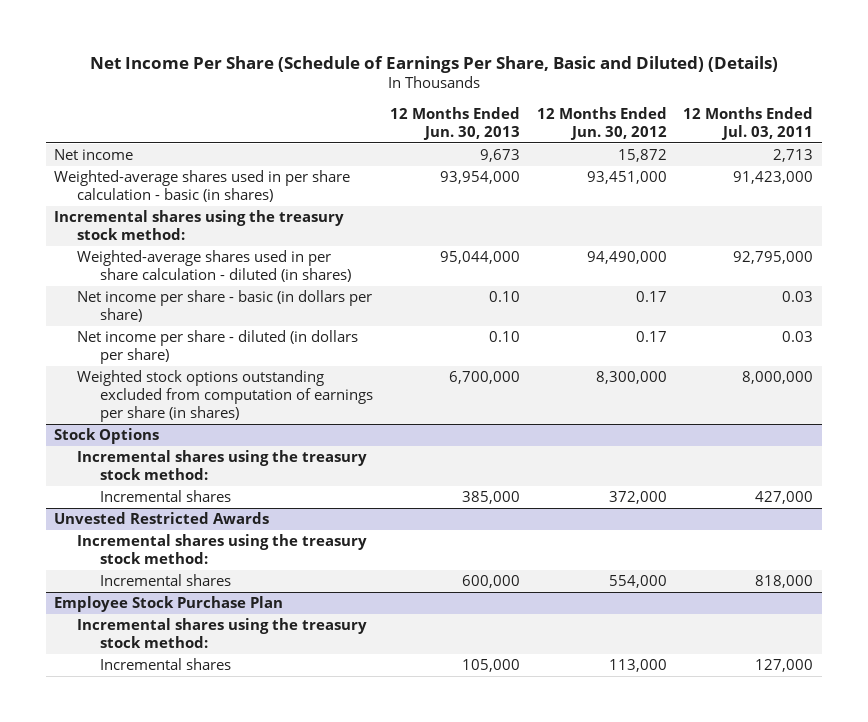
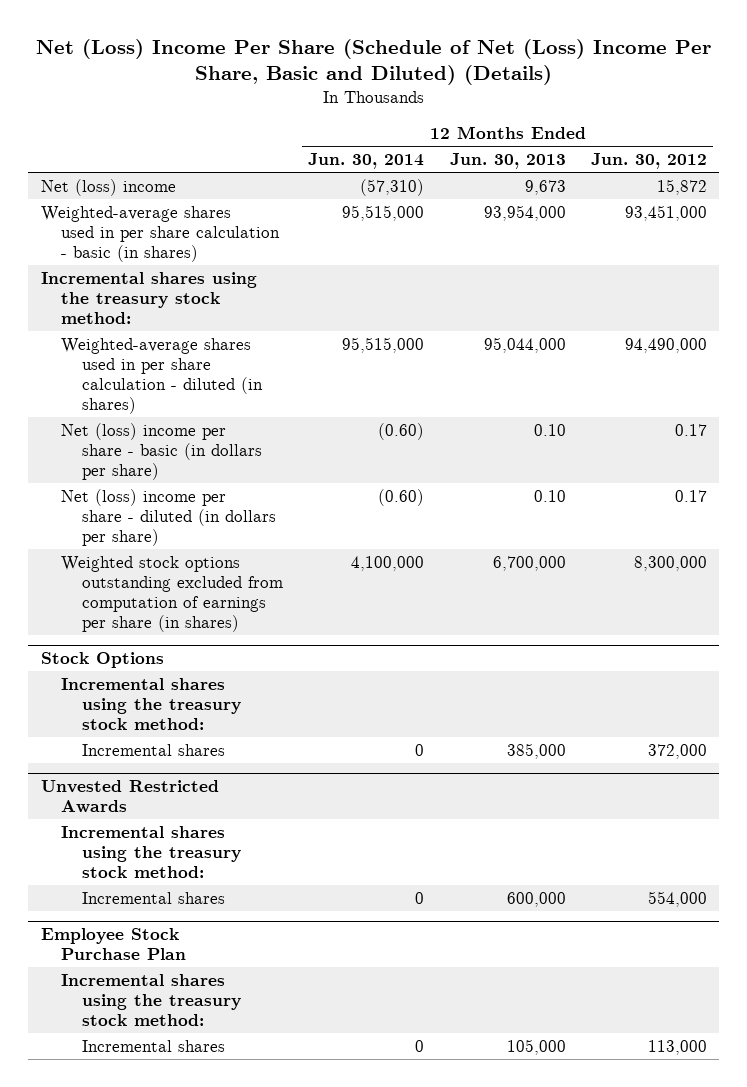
[89,55,778,73] Net Income Per Share (Schedule of Earnings Per Share, Basic and Diluted) (Details) -> [35,39,711,86] Net (Loss) Income Per Share (Schedule of Net (Loss) Income Per Share, Basic and Diluted) (Details)
[683,107,814,141] 12 Months Ended Jul. 03, 2011 -> none
none -> [308,152,425,169] Jun. 30, 2014
[54,149,134,161] Net income -> [40,178,176,196] Net (loss) income
[77,290,373,323] Net income per share - basic (in dollars per share) -> [61,422,263,480] Net (loss) income per share - basic (in dollars per share)
[77,330,359,365] Net income per share - diluted (in dollars per share) -> [61,488,277,546] Net (loss) income per share - diluted (in dollars per share)

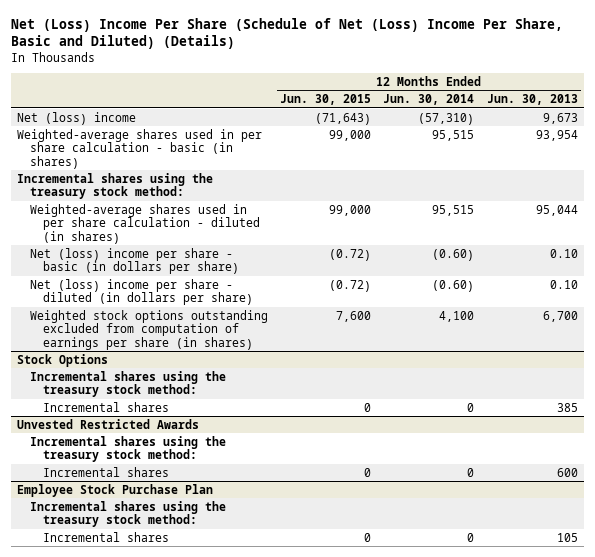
[590,152,707,169] Jun. 30, 2012 -> none
none -> [280,94,372,106] Jun. 30, 2015
[342,204,425,221] 95,515,000 -> [432,129,475,141] 95,515
[483,204,566,221] 93,954,000 -> [535,129,578,141] 93,954
[342,336,425,353] 95,515,000 -> [432,204,475,216] 95,515
[483,336,566,353] 95,044,000 -> [535,204,578,216] 95,044
[351,555,425,571] 4,100,000 -> [439,310,475,322] 4,100
[492,555,566,571] 6,700,000 -> [542,310,578,322] 6,700
[506,742,566,759] 385,000 -> [556,402,578,412] 385
[506,891,566,907] 600,000 -> [556,467,578,477] 600
[506,1038,566,1055] 105,000 -> [556,532,578,542] 105

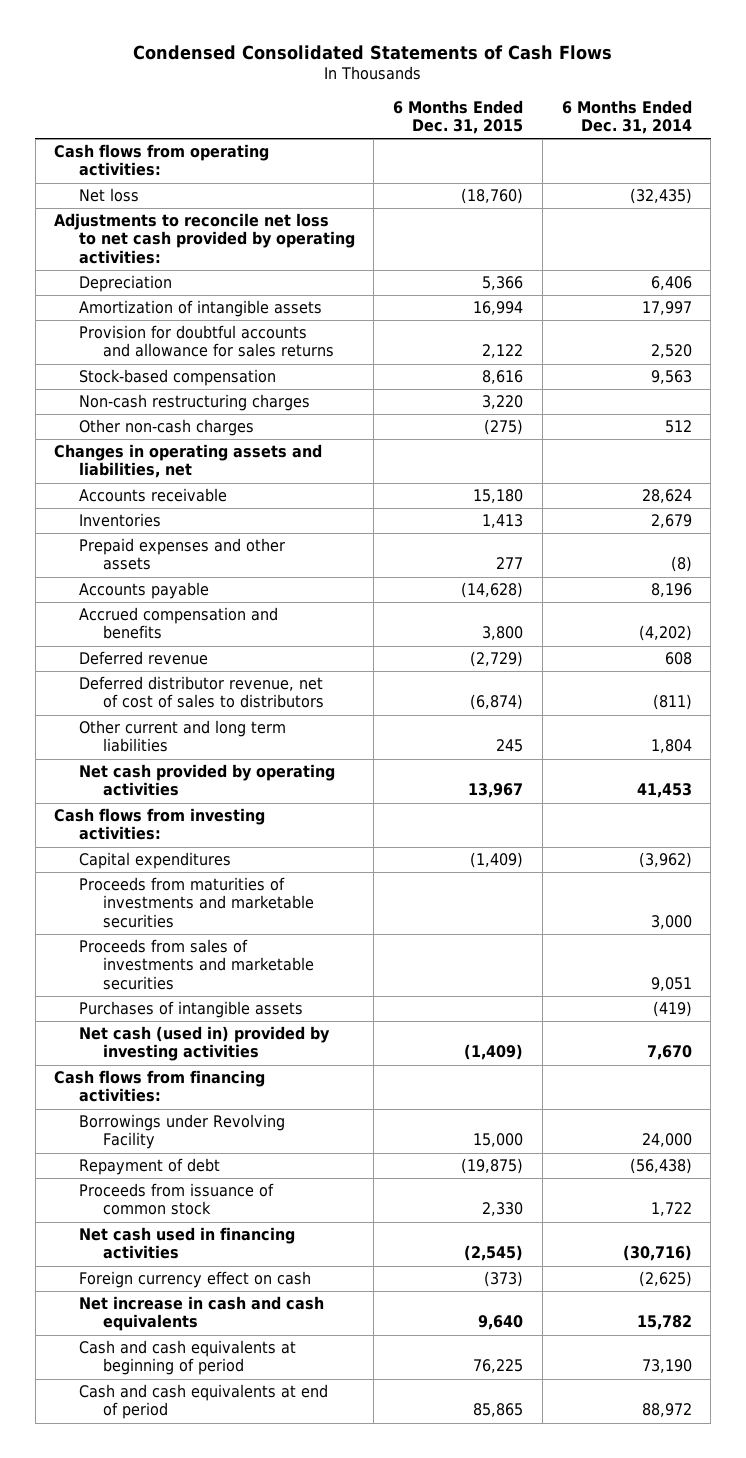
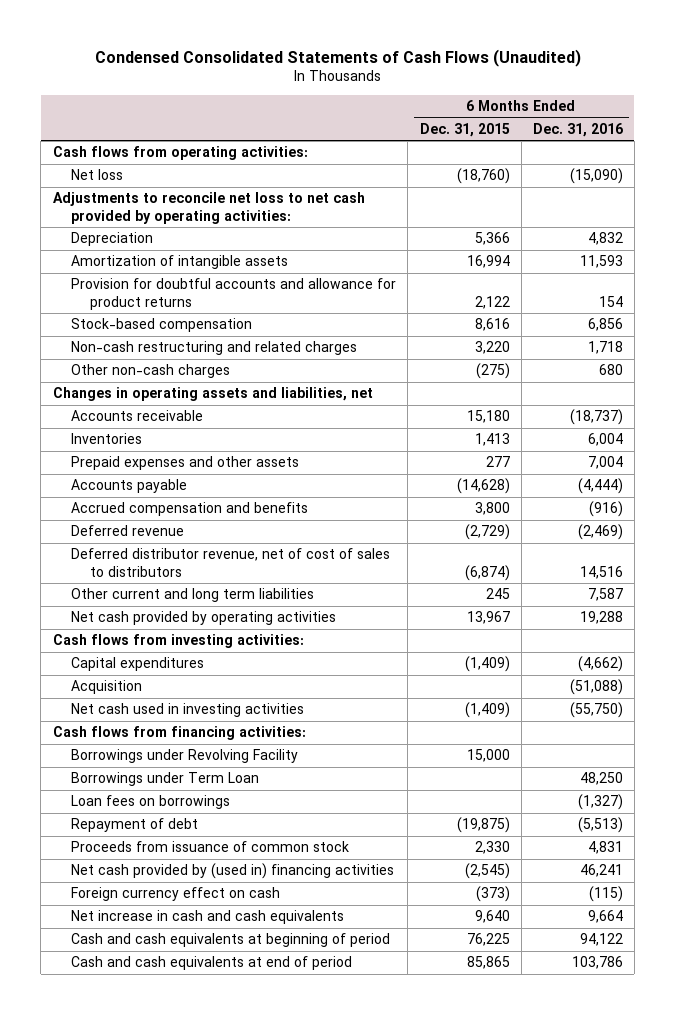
[132,44,612,60] Condensed Consolidated Statements of Cash Flows -> [94,48,581,67] Condensed Consolidated Statements of Cash Flows (Unaudited)
[561,99,692,135] 6 Months Ended Dec. 31, 2014 -> none
none -> [532,122,623,137] Dec. 31, 2016
[78,325,335,358] Provision for doubtful accounts and allowance for sales returns -> [71,278,397,310] Provision for doubtful accounts and allowance for product returns
[78,394,310,412] Non-cash restructuring charges -> [71,341,358,356] Non-cash restructuring and related charges
[78,877,315,928] Proceeds from maturities of investments and marketable securities -> none
[78,939,315,990] Proceeds from sales of investments and marketable securities -> none
[78,1001,303,1019] Purchases of intangible assets -> none
none -> [71,680,143,695] Acquisition
[78,1026,330,1062] Net cash (used in) provided by investing activities -> [71,703,305,718] Net cash used in investing activities
none -> [71,772,260,787] Borrowings under Term Loan
none -> [71,795,231,810] Loan fees on borrowings
[78,1227,295,1260] Net cash used in financing activities -> [71,863,395,880] Net cash provided by (used in) financing activities

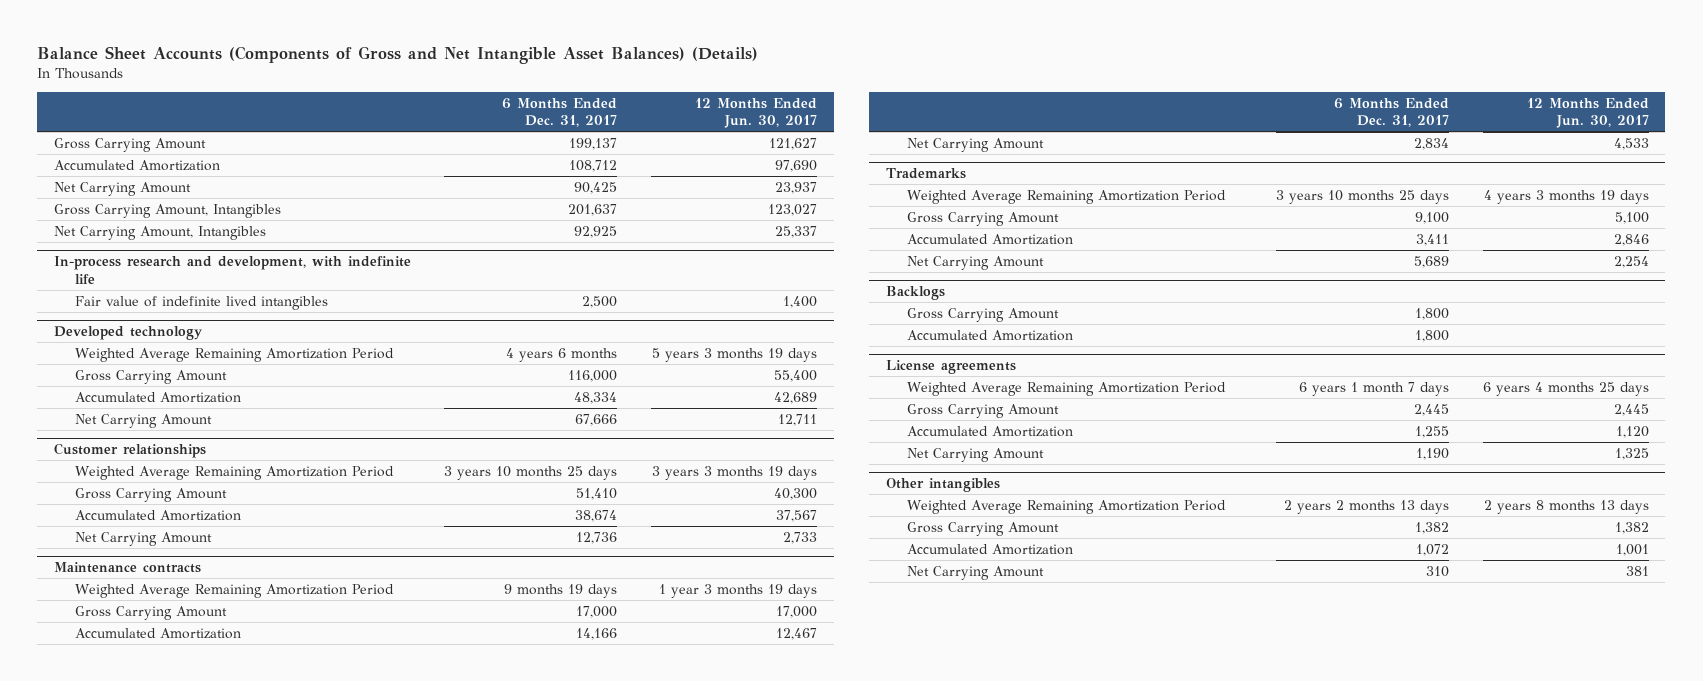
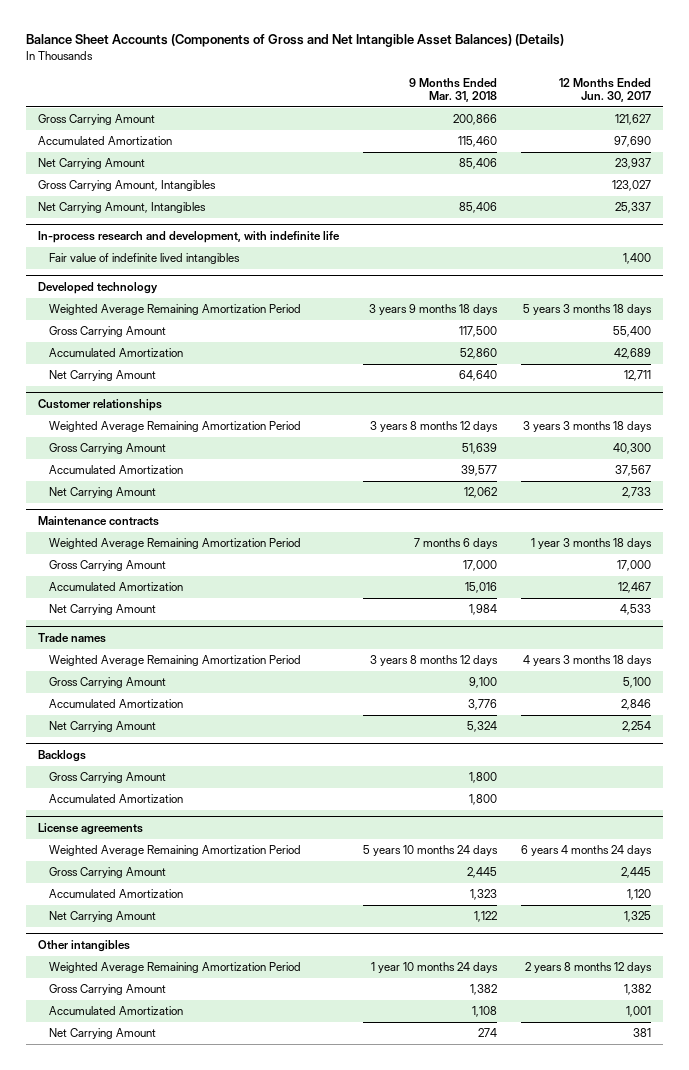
[502,98,618,128] 6 Months Ended Dec. 31, 2017 -> none
none -> [409,77,498,102] 9 Months Ended Mar. 31, 2018
[651,347,817,362] 5 years 3 months 19 days -> [522,304,652,316] 5 years 3 months 18 days
[651,465,817,480] 3 years 3 months 19 days -> [522,421,652,433] 3 years 3 months 18 days
[658,583,817,598] 1 year 3 months 19 days -> [530,538,652,550] 1 year 3 months 18 days
[885,168,966,180] Trademarks -> none
none -> [38,633,107,644] Trade names
[1483,189,1649,204] 4 years 3 months 19 days -> [522,655,652,667] 4 years 3 months 18 days
[1482,381,1649,396] 6 years 4 months 25 days -> [520,845,652,857] 6 years 4 months 24 days
[1483,499,1649,514] 2 years 8 months 13 days -> [524,962,652,974] 2 years 8 months 12 days

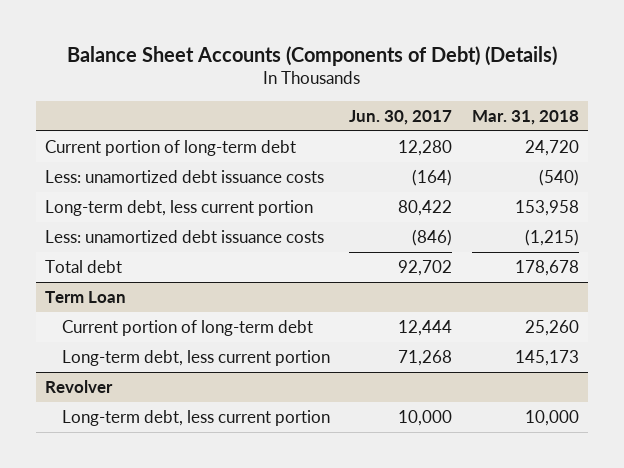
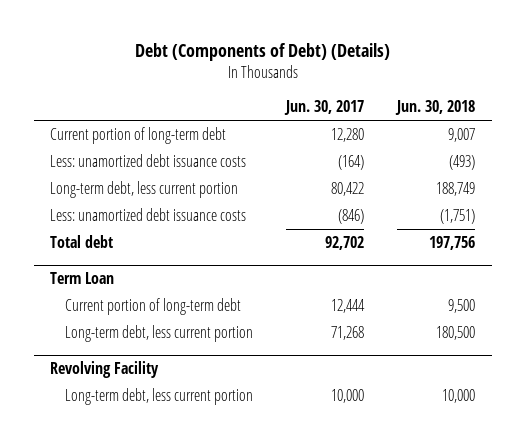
[66,45,557,66] Balance Sheet Accounts (Components of Debt) (Details) -> [134,43,390,62] Debt (Components of Debt) (Details)
[471,109,579,125] Mar. 31, 2018 -> none
none -> [395,100,476,116] Jun. 30, 2018
[45,379,114,393] Revolver -> [50,361,160,379] Revolving Facility

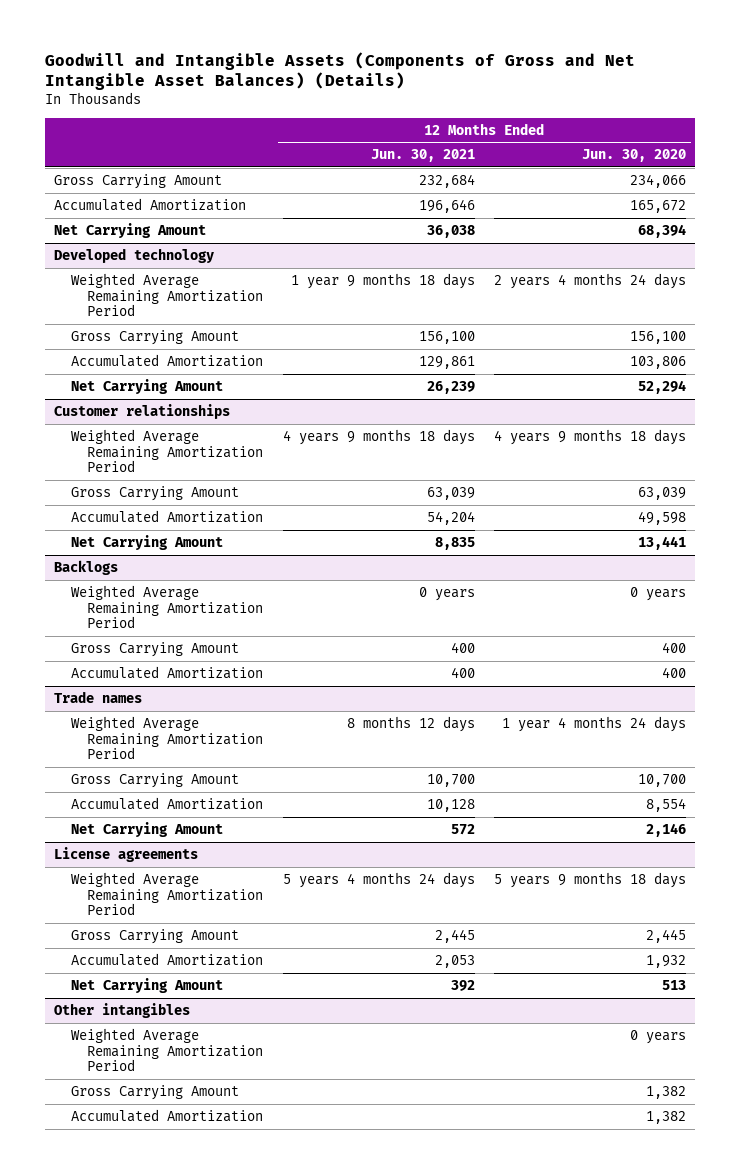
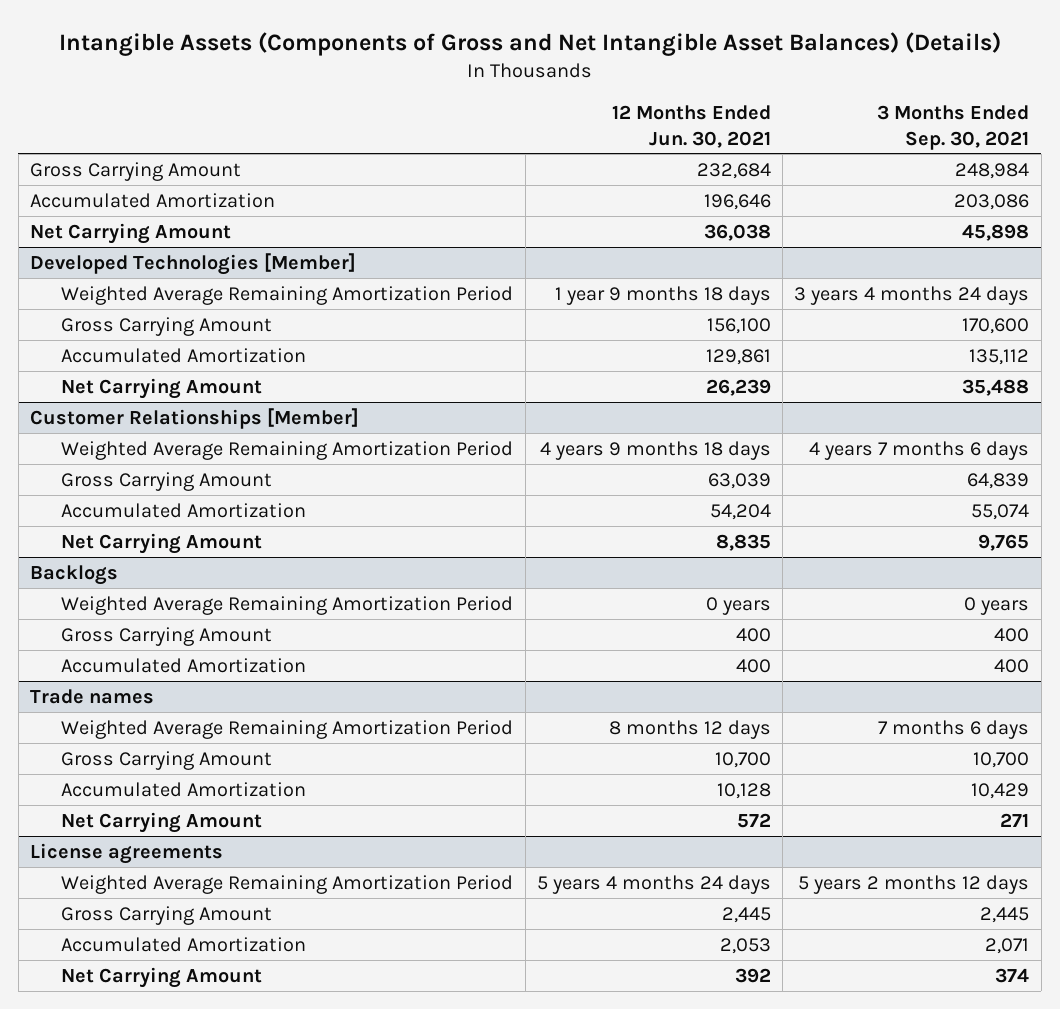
[44,51,635,91] Goodwill and Intangible Assets (Components of Gross and Net Intangible Asset Balances) (Details) -> [58,31,1001,56] Intangible Assets (Components of Gross and Net Intangible Asset Balances) (Details)
[581,149,686,163] Jun. 30, 2020 -> none
none -> [877,105,1030,150] 3 Months Ended Sep. 30, 2021
[54,247,215,263] Developed technology -> [30,252,357,275] Developed Technologies [Member]
[54,403,231,419] Customer relationships -> [30,407,360,429] Customer Relationships [Member]
[54,1002,191,1018] Other intangibles -> none
[70,1027,264,1072] Weighted Average Remaining Amortization Period -> none
[70,1084,239,1100] Gross Carrying Amount -> none
[70,1108,263,1122] Accumulated Amortization -> none

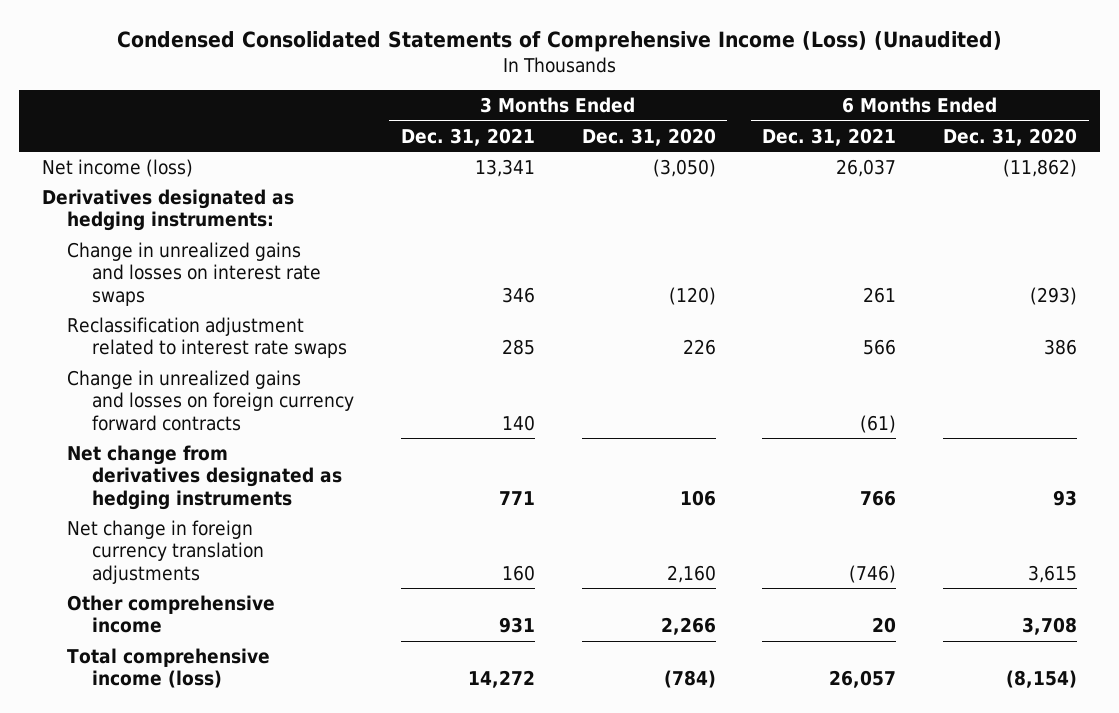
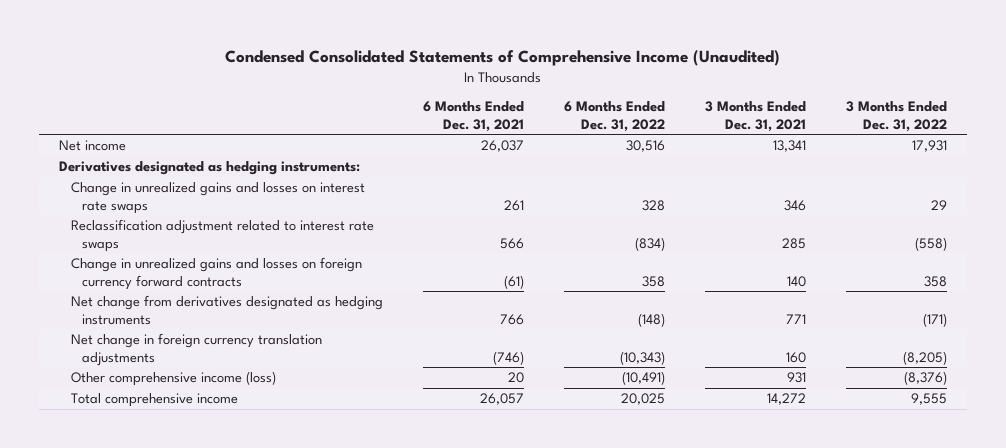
[116,31,1002,53] Condensed Consolidated Statements of Comprehensive Income (Loss) (Unaudited) -> [224,49,780,66] Condensed Consolidated Statements of Comprehensive Income (Unaudited)
[581,127,716,146] Dec. 31, 2020 -> none
[942,127,1077,146] Dec. 31, 2020 -> none
none -> [563,101,665,132] 6 Months Ended Dec. 31, 2022
none -> [845,101,947,132] 3 Months Ended Dec. 31, 2022
[42,158,194,177] Net income (loss) -> [59,140,127,152] Net income
[67,594,276,634] Other comprehensive income -> [70,371,276,387] Other comprehensive income (loss)
[67,647,271,689] Total comprehensive income (loss) -> [70,393,238,408] Total comprehensive income

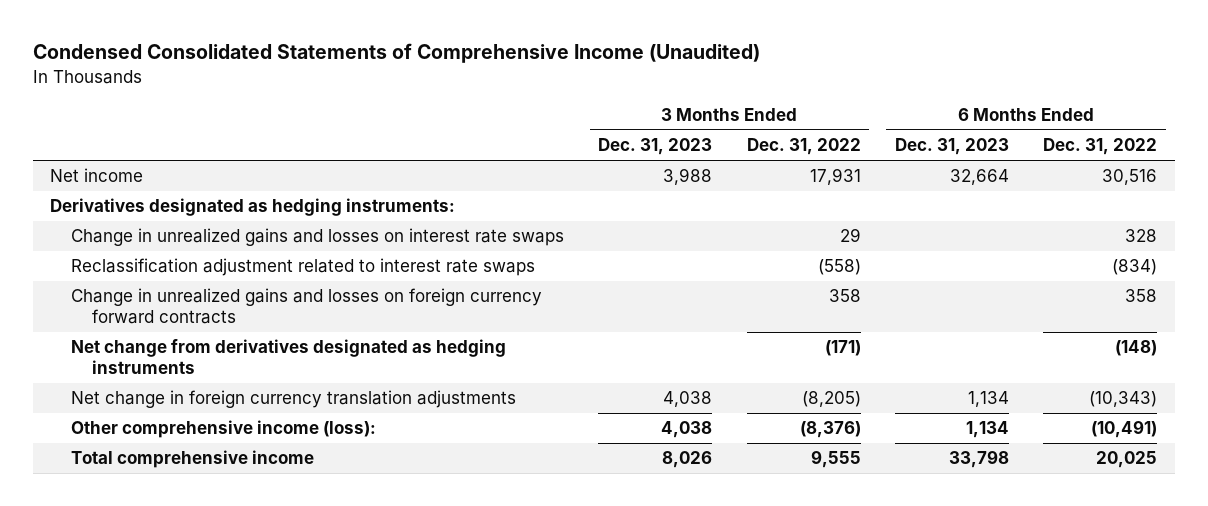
[422,101,524,132] 6 Months Ended Dec. 31, 2021 -> none
[704,101,806,132] 3 Months Ended Dec. 31, 2021 -> none
none -> [598,138,713,156] Dec. 31, 2023
none -> [895,138,1010,156] Dec. 31, 2023
[70,371,276,387] Other comprehensive income (loss) -> [70,420,376,439] Other comprehensive income (loss):

